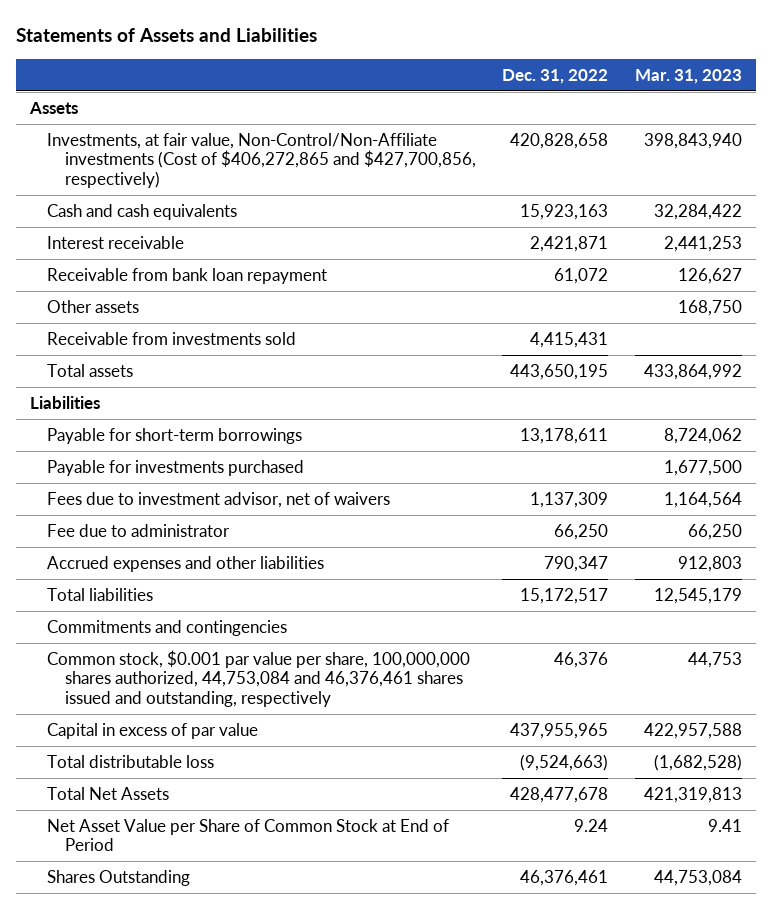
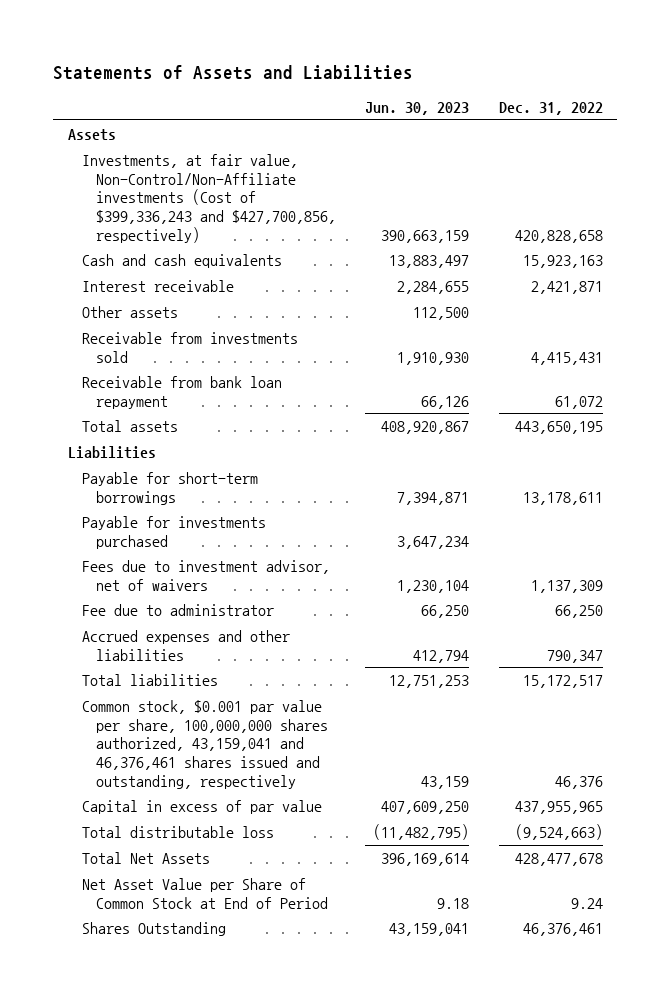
[635,68,743,84] Mar. 31, 2023 -> none
none -> [365,101,470,115] Jun. 30, 2023
[47,132,476,188] Investments, at fair value, Non-Control/Non-Affiliate investments (Cost of $406,272,865 and $427,700,856, respectively) -> [81,153,337,243] Investments, at fair value, Non-Control/Non-Affiliate investments (Cost of $399,336,243 and $427,700,856, respectively)
[47,267,328,284] Receivable from bank loan repayment -> [81,375,282,409] Receivable from bank loan repayment
[47,619,288,636] Commitments and contingencies -> none
[47,649,471,707] Common stock, $0.001 par value per share, 100,000,000 shares authorized, 44,753,084 and 46,376,461 shares issued and outstanding, respectively -> [81,699,329,789] Common stock, $0.001 par value per share, 100,000,000 shares authorized, 43,159,041 and 46,376,461 shares issued and outstanding, respectively

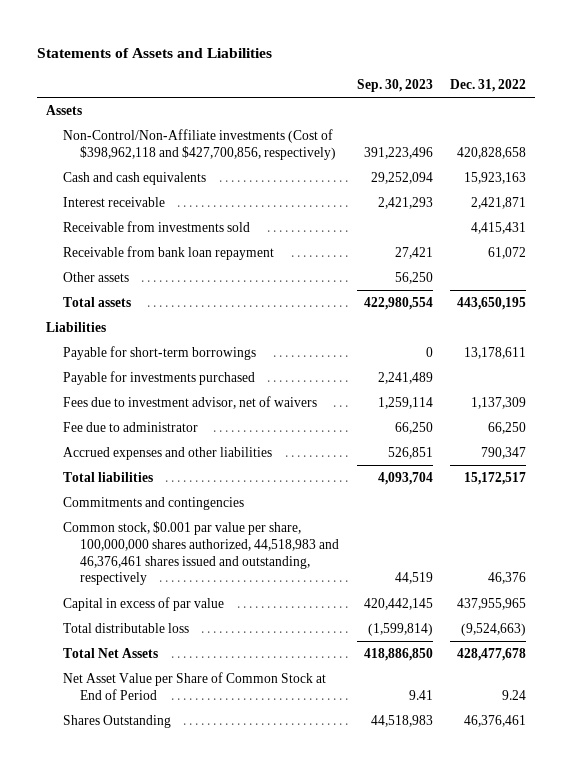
[365,101,470,115] Jun. 30, 2023 -> none
none -> [356,79,433,93] Sep. 30, 2023
[81,153,337,243] Investments, at fair value, Non-Control/Non-Affiliate investments (Cost of $399,336,243 and $427,700,856, respectively) -> [63,129,337,160] Non-Control/Non-Affiliate investments (Cost of $398,962,118 and $427,700,856, respectively)
[81,305,178,318] Other assets -> [63,272,130,283] Other assets
none -> [63,497,245,511] Commitments and contingencies
[81,699,329,789] Common stock, $0.001 par value per share, 100,000,000 shares authorized, 43,159,041 and 46,376,461 shares issued and outstanding, respectively -> [63,521,340,586] Common stock, $0.001 par value per share, 100,000,000 shares authorized, 44,518,983 and 46,376,461 shares issued and outstanding, respectively

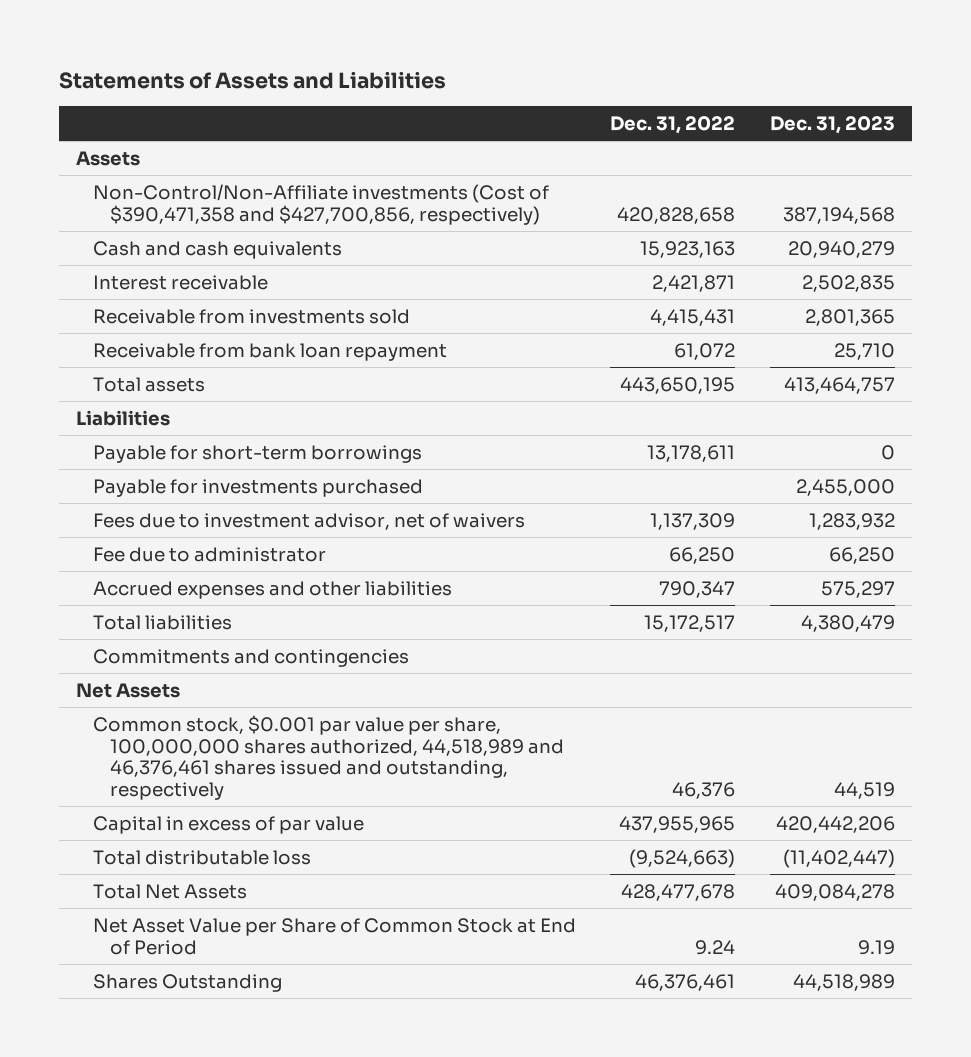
[356,79,433,93] Sep. 30, 2023 -> none
none -> [769,115,895,134] Dec. 31, 2023
[63,129,337,160] Non-Control/Non-Affiliate investments (Cost of $398,962,118 and $427,700,856, respectively) -> [93,183,550,225] Non-Control/Non-Affiliate investments (Cost of $390,471,358 and $427,700,856, respectively)
[63,272,130,283] Other assets -> none
none -> [76,682,181,698] Net Assets
[63,521,340,586] Common stock, $0.001 par value per share, 100,000,000 shares authorized, 44,518,983 and 46,376,461 shares issued and outstanding, respectively -> [93,714,565,800] Common stock, $0.001 par value per share, 100,000,000 shares authorized, 44,518,989 and 46,376,461 shares issued and outstanding, respectively

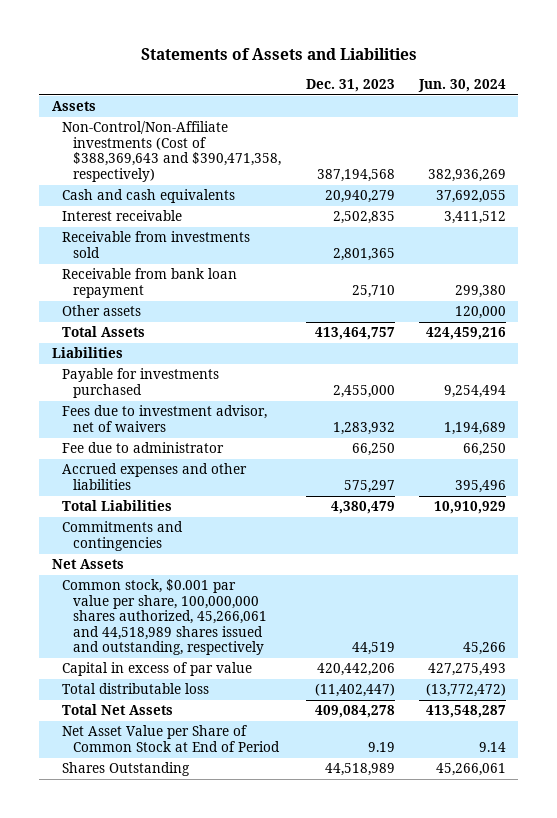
[610,115,736,134] Dec. 31, 2022 -> none
none -> [417,78,506,92] Jun. 30, 2024
[93,183,550,225] Non-Control/Non-Affiliate investments (Cost of $390,471,358 and $427,700,856, respectively) -> [62,121,282,182] Non-Control/Non-Affiliate investments (Cost of $388,369,643 and $390,471,358, respectively)
none -> [62,305,142,317] Other assets
[93,376,206,392] Total assets -> [62,326,146,338] Total Assets
[93,444,423,463] Payable for short-term borrowings -> none
[93,614,233,630] Total liabilities -> [62,500,173,512] Total Liabilities
[93,714,565,800] Common stock, $0.001 par value per share, 100,000,000 shares authorized, 44,518,989 and 46,376,461 shares issued and outstanding, respectively -> [62,579,268,656] Common stock, $0.001 par value per share, 100,000,000 shares authorized, 45,266,061 and 44,518,989 shares issued and outstanding, respectively

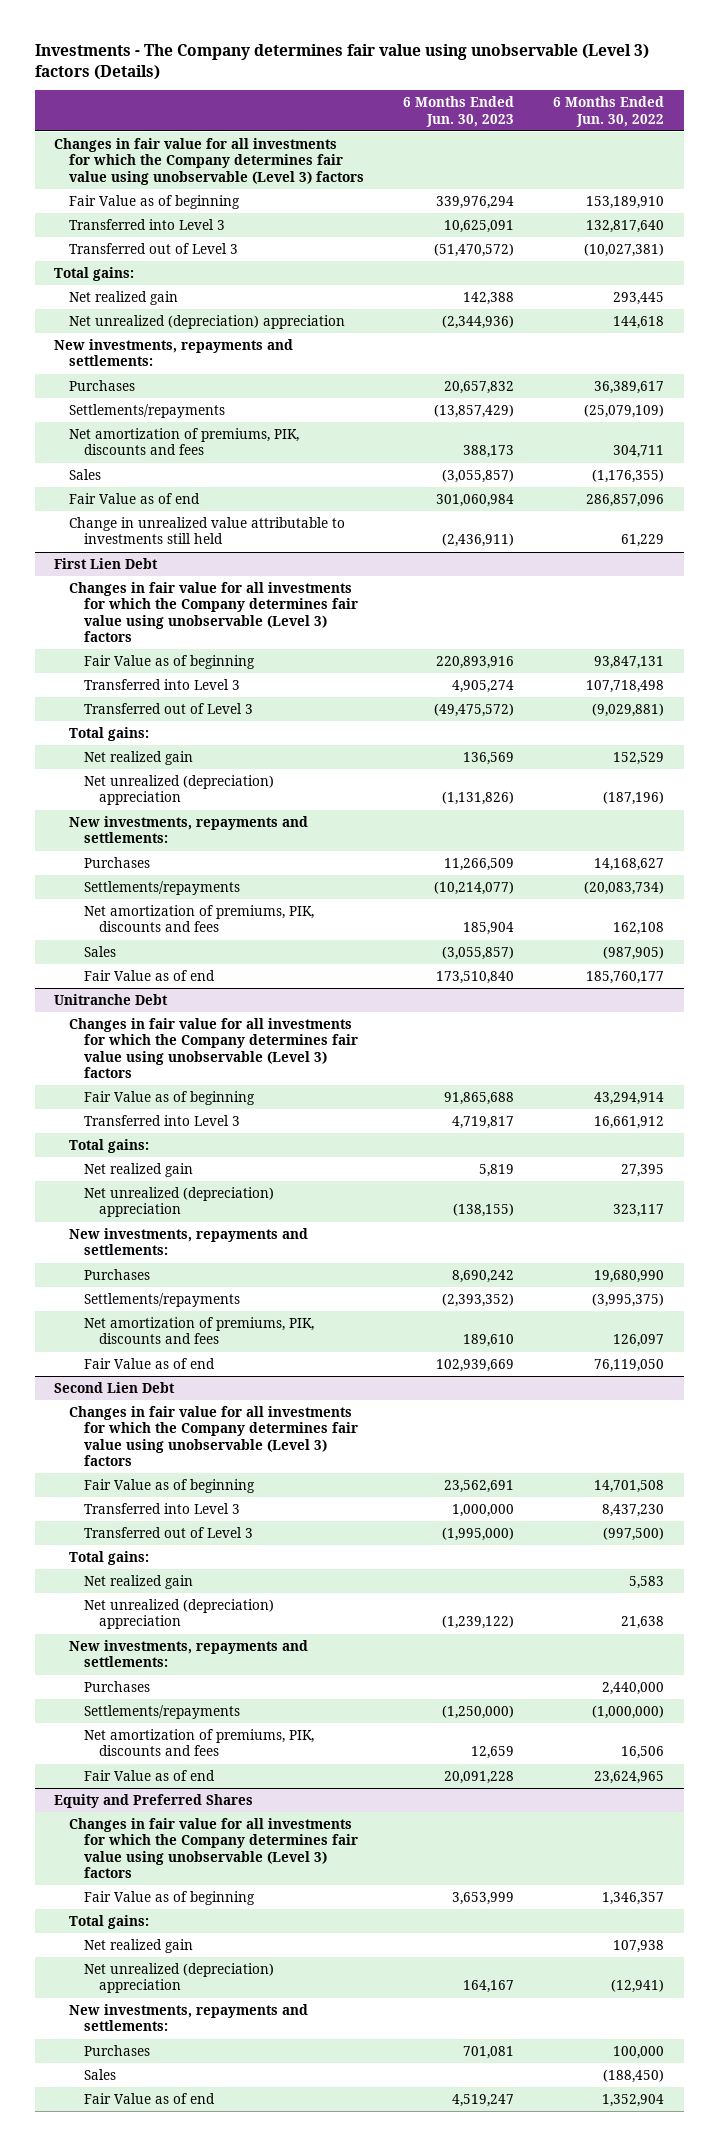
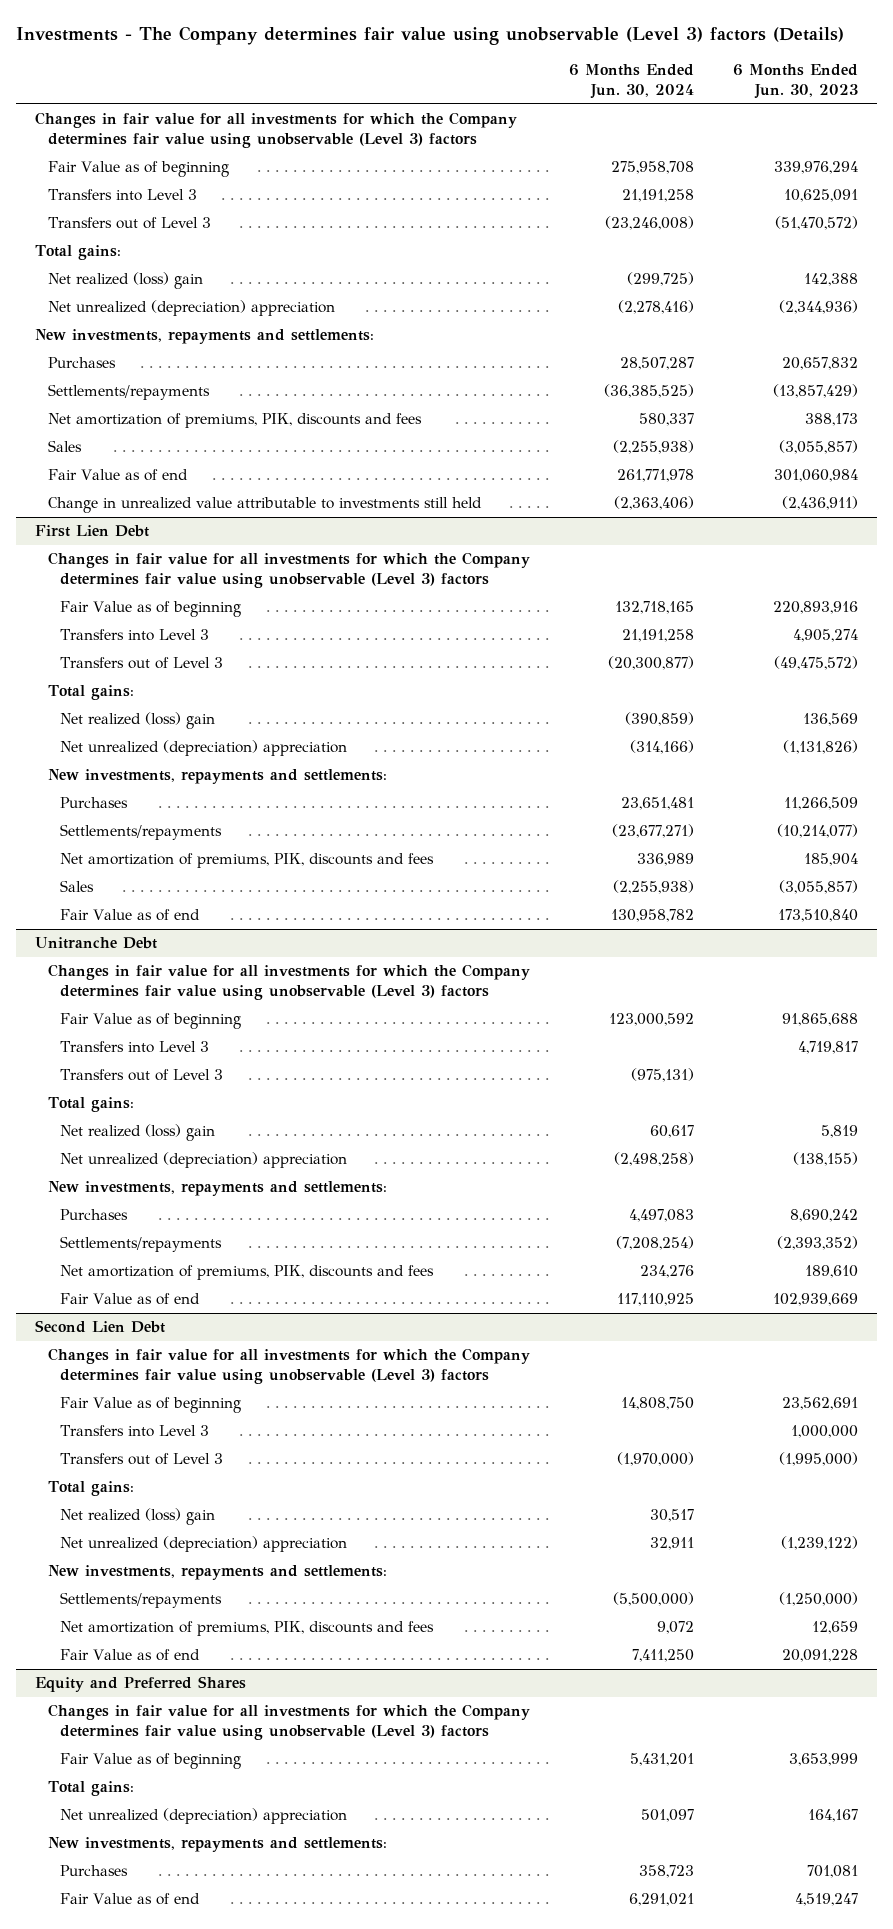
[553,96,665,127] 6 Months Ended Jun. 30, 2022 -> none
none -> [568,63,694,99] 6 Months Ended Jun. 30, 2024
[69,219,226,231] Transferred into Level 3 -> [47,189,197,202] Transfers into Level 3
[69,243,239,255] Transferred out of Level 3 -> [47,217,211,230] Transfers out of Level 3
[69,291,179,306] Net realized gain -> [47,272,203,290] Net realized (loss) gain
[84,679,241,691] Transferred into Level 3 -> [59,629,209,642] Transfers into Level 3
[84,703,254,715] Transferred out of Level 3 -> [59,657,223,670] Transfers out of Level 3
[84,751,194,766] Net realized gain -> [59,712,215,730] Net realized (loss) gain
[84,1115,241,1127] Transferred into Level 3 -> [59,1041,209,1054] Transfers into Level 3
none -> [59,1069,223,1082] Transfers out of Level 3
[84,1163,194,1178] Net realized gain -> [59,1124,215,1142] Net realized (loss) gain
[84,1503,241,1515] Transferred into Level 3 -> [59,1425,209,1438] Transfers into Level 3
[84,1527,254,1539] Transferred out of Level 3 -> [59,1453,223,1466] Transfers out of Level 3
[84,1575,194,1590] Net realized gain -> [59,1508,215,1526] Net realized (loss) gain
[84,1681,151,1693] Purchases -> none
[84,1939,194,1954] Net realized gain -> none
[84,2069,117,2081] Sales -> none

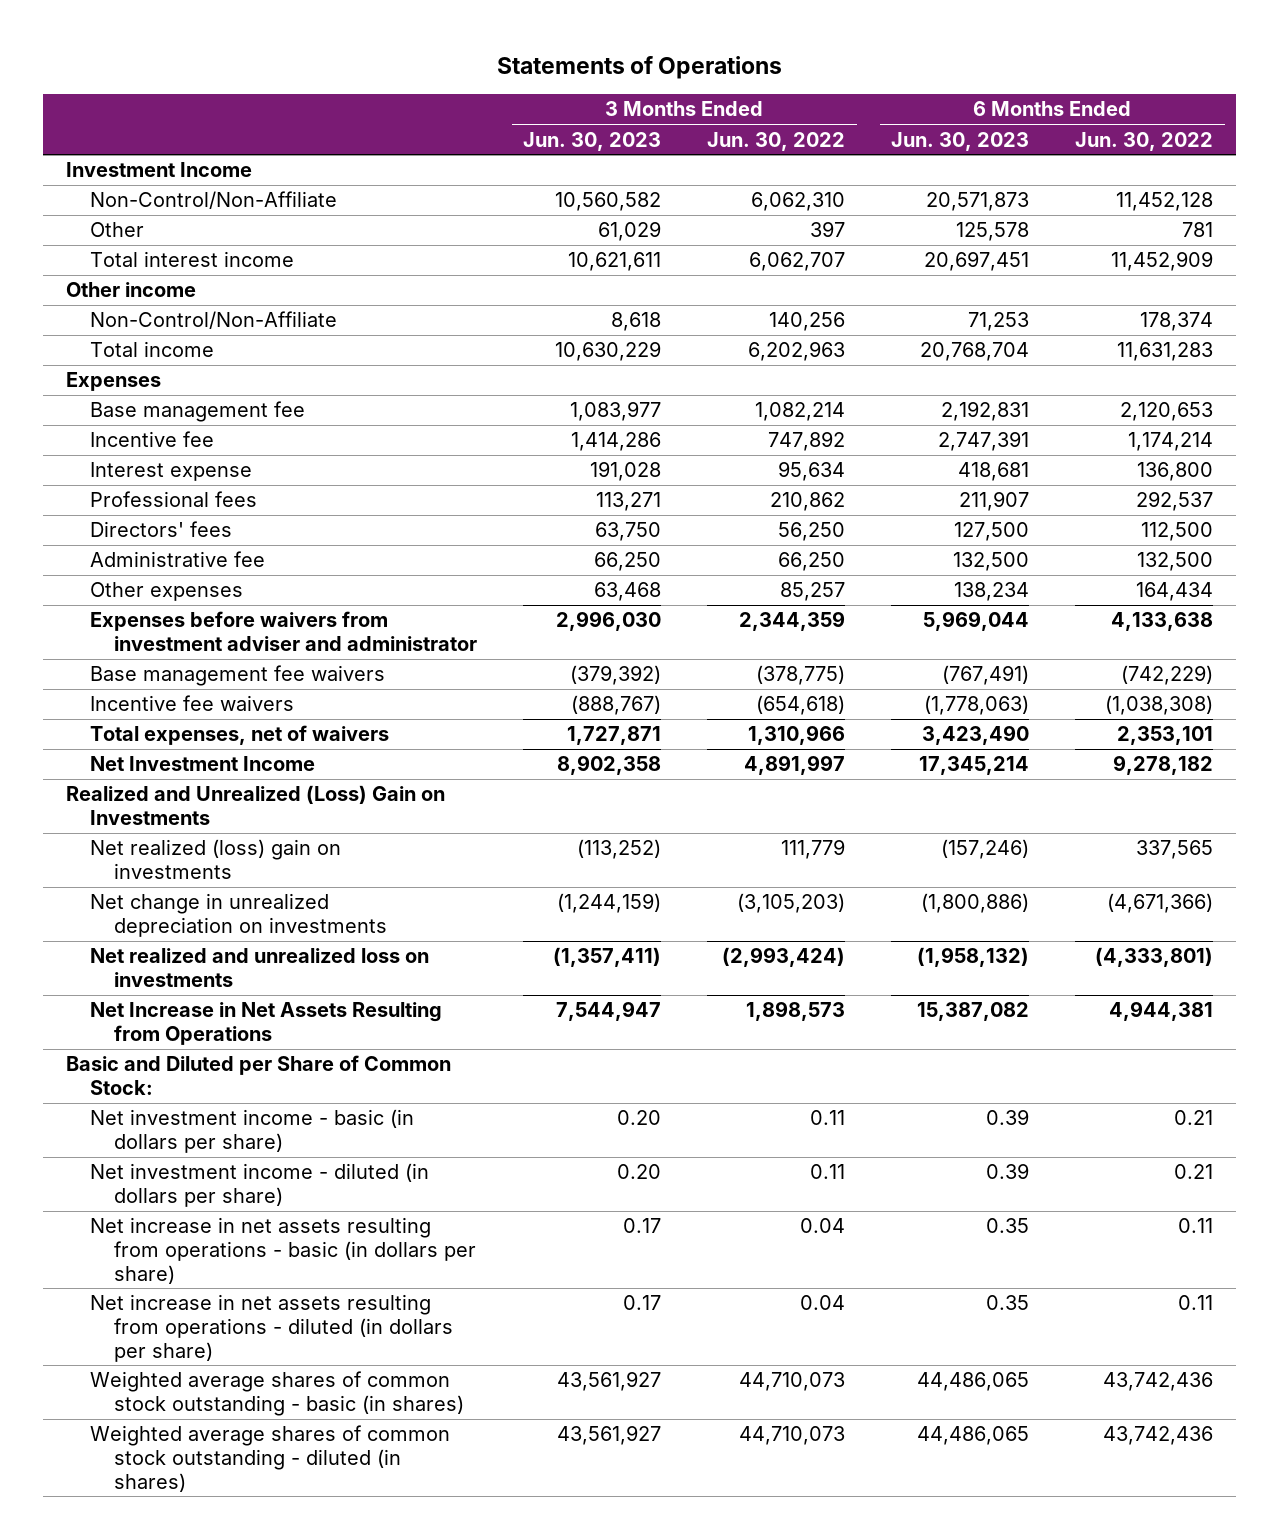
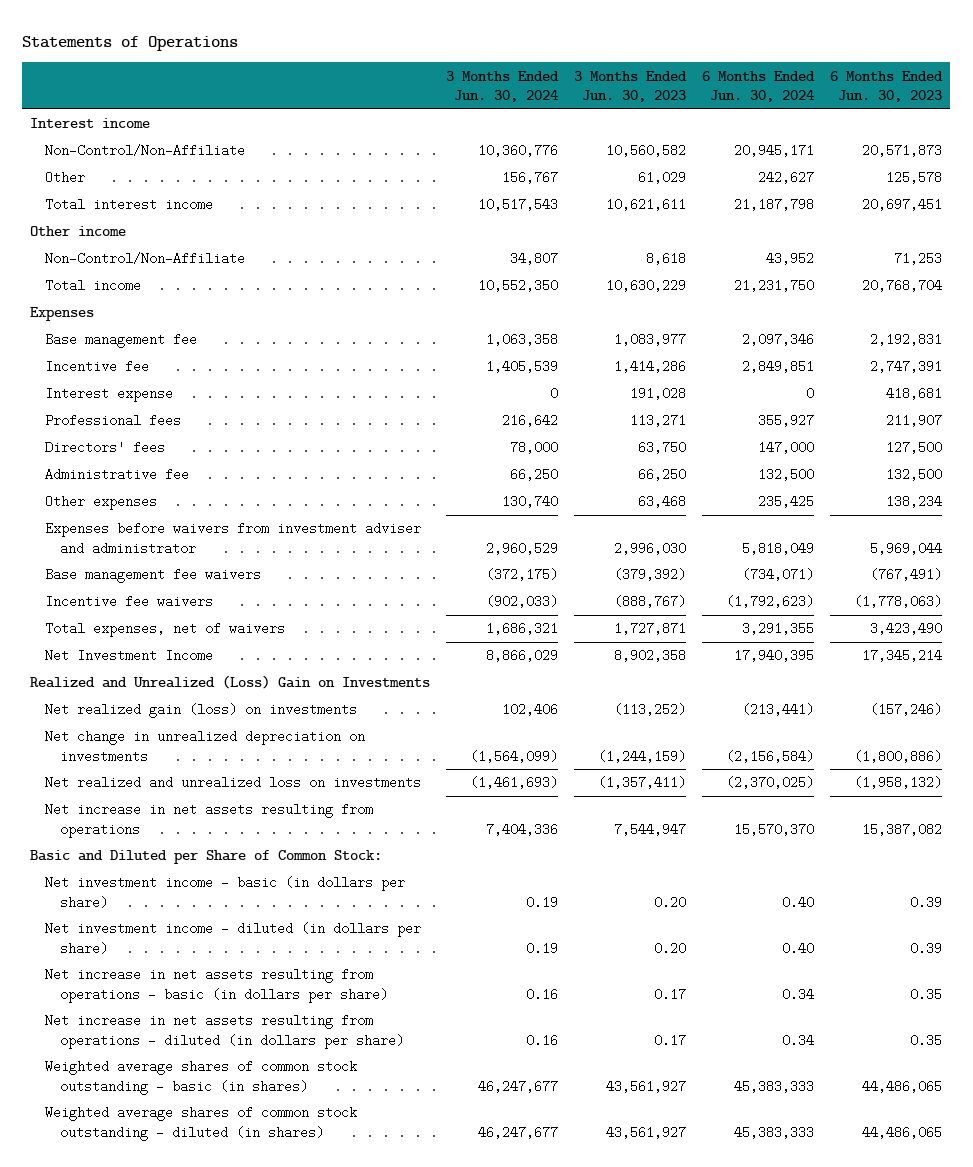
[707,131,846,151] Jun. 30, 2022 -> none
[1075,131,1214,151] Jun. 30, 2022 -> none
none -> [446,70,560,103] 3 Months Ended Jun. 30, 2024
none -> [702,70,816,103] 6 Months Ended Jun. 30, 2024
[65,162,252,178] Investment Income -> [30,118,151,129] Interest income
[89,839,341,880] Net realized (loss) gain on investments -> [45,703,358,719] Net realized gain (loss) on investments
[89,1002,442,1046] Net Increase in Net Assets Resulting from Operations -> [45,803,374,838] Net increase in net assets resulting from operations

